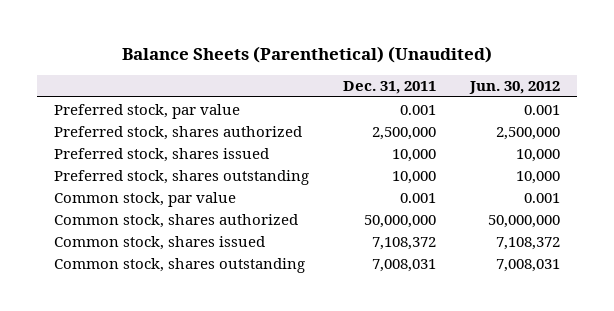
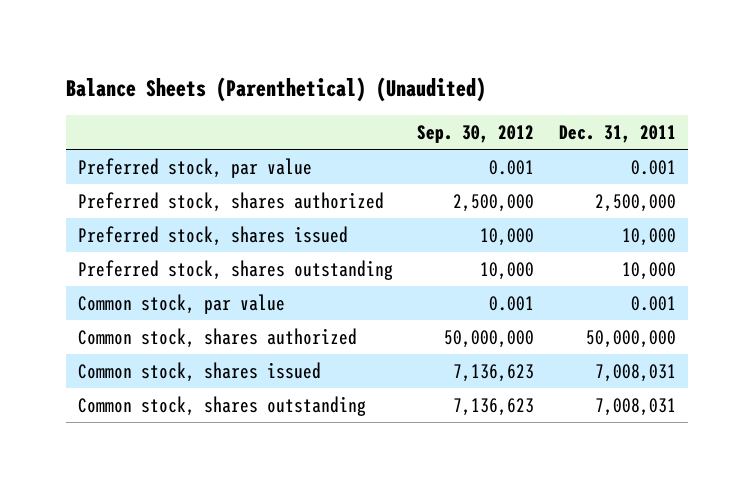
[469,81,561,95] Jun. 30, 2012 -> none
none -> [417,125,535,144] Sep. 30, 2012
[372,236,437,250] 7,108,372 -> [594,363,676,382] 7,008,031

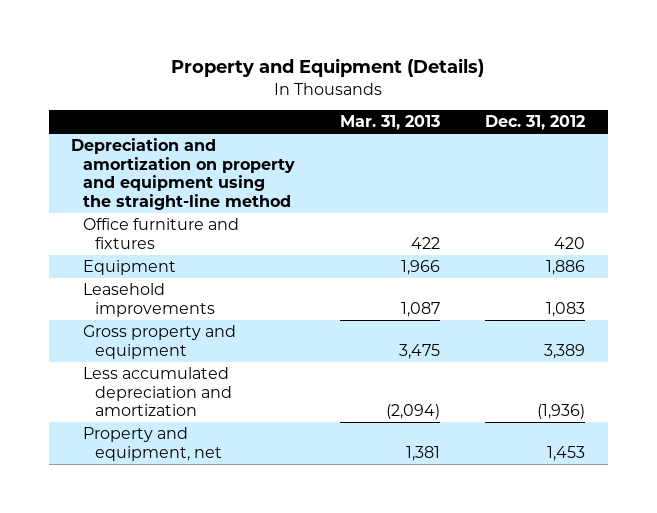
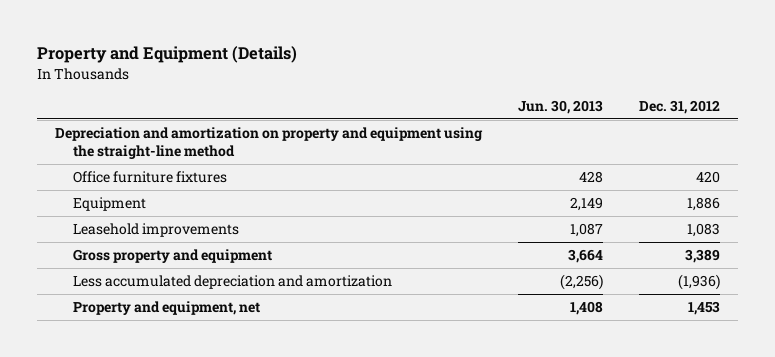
[340,115,441,131] Mar. 31, 2013 -> none
none -> [518,99,604,114] Jun. 30, 2013
[83,217,240,249] Office furniture and fixtures -> [73,170,228,183] Office furniture fixtures

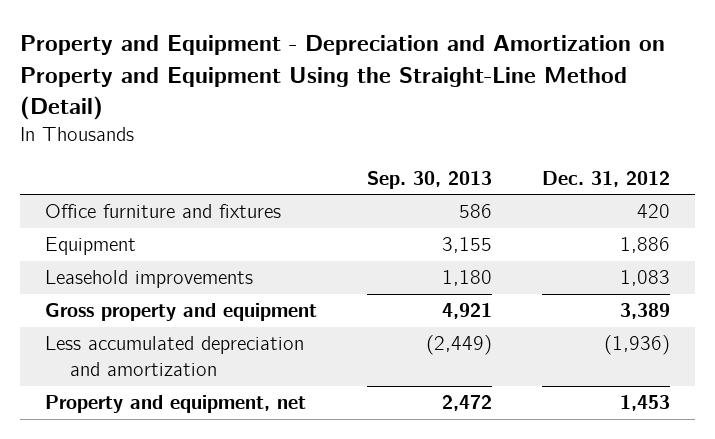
[37,46,298,64] Property and Equipment (Details) -> [19,35,665,121] Property and Equipment - Depreciation and Amortization on Property and Equipment Using the Straight-Line Method (Detail)
[518,99,604,114] Jun. 30, 2013 -> none
none -> [367,170,493,189] Sep. 30, 2013
[55,126,484,159] Depreciation and amortization on property and equipment using the straight-line method -> none
[73,170,228,183] Office furniture fixtures -> [44,204,281,219] Office furniture and fixtures

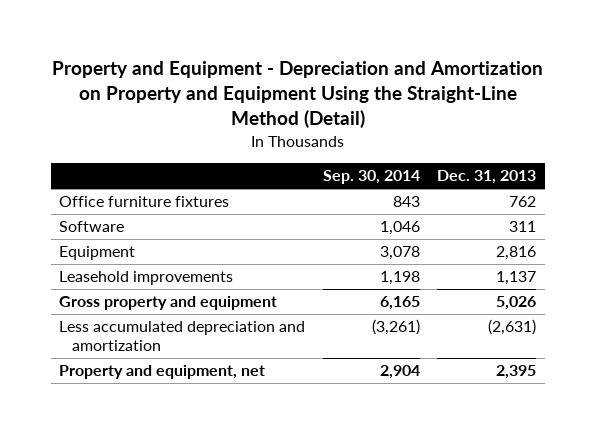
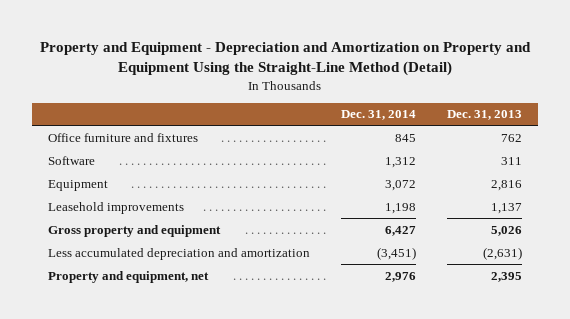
[322,170,420,185] Sep. 30, 2014 -> none
none -> [341,110,417,121] Dec. 31, 2014
[59,196,230,208] Office furniture fixtures -> [47,132,198,142] Office furniture and fixtures

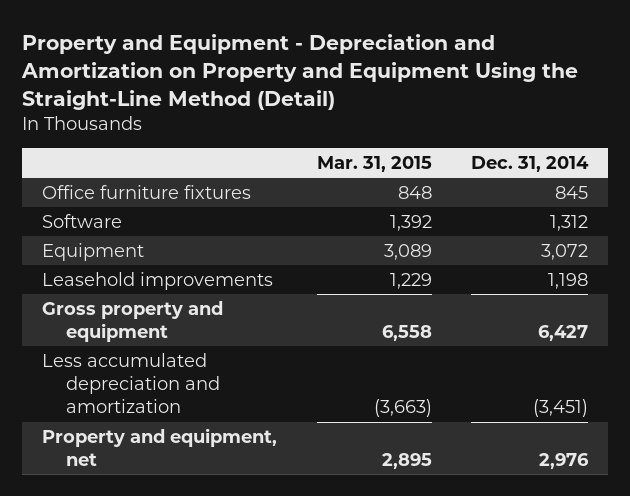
[447,110,523,121] Dec. 31, 2013 -> none
none -> [316,155,432,172] Mar. 31, 2015
[47,132,198,142] Office furniture and fixtures -> [42,184,252,199] Office furniture fixtures

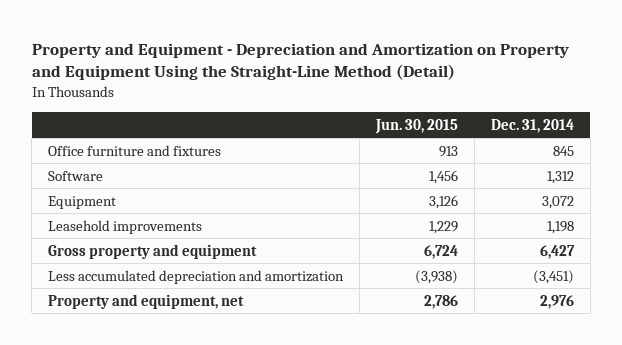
[316,155,432,172] Mar. 31, 2015 -> none
none -> [374,118,458,134] Jun. 30, 2015
[42,184,252,199] Office furniture fixtures -> [48,144,222,156] Office furniture and fixtures

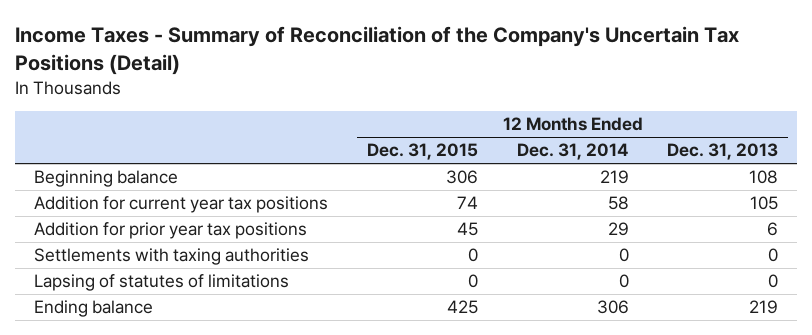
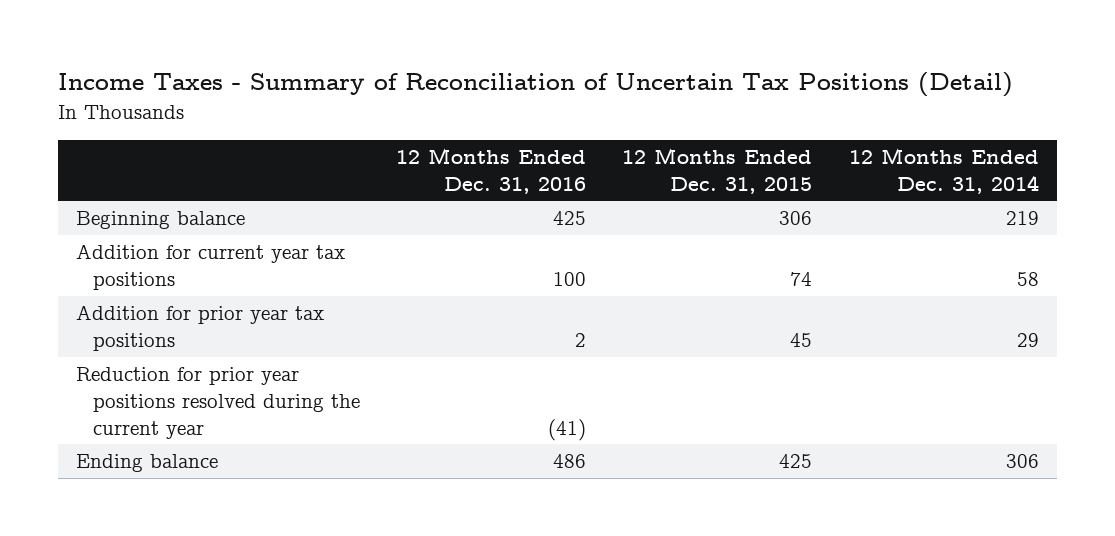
[15,26,740,75] Income Taxes - Summary of Reconciliation of the Company's Uncertain Tax Positions (Detail) -> [57,72,1013,98] Income Taxes - Summary of Reconciliation of Uncertain Tax Positions (Detail)
[667,143,779,161] Dec. 31, 2013 -> none
none -> [396,147,587,194] 12 Months Ended Dec. 31, 2016
[34,248,310,266] Settlements with taxing authorities -> none
[34,274,290,292] Lapsing of statutes of limitations -> none
none -> [75,367,360,439] Reduction for prior year positions resolved during the current year

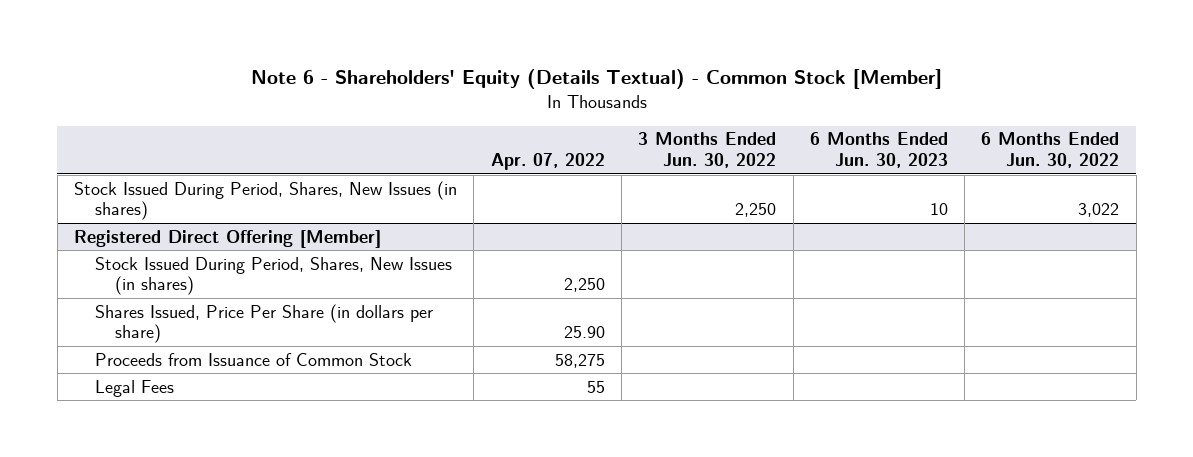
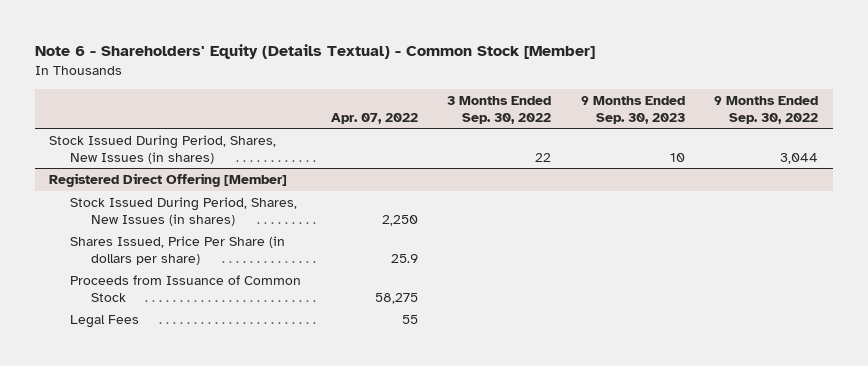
[638,132,777,169] 3 Months Ended Jun. 30, 2022 -> none
[809,132,948,169] 6 Months Ended Jun. 30, 2023 -> none
[981,132,1120,169] 6 Months Ended Jun. 30, 2022 -> none
none -> [447,96,552,124] 3 Months Ended Sep. 30, 2022
none -> [580,96,685,124] 9 Months Ended Sep. 30, 2023
none -> [714,96,819,124] 9 Months Ended Sep. 30, 2022
[563,326,605,339] 25.90 -> [390,253,418,263] 25.9

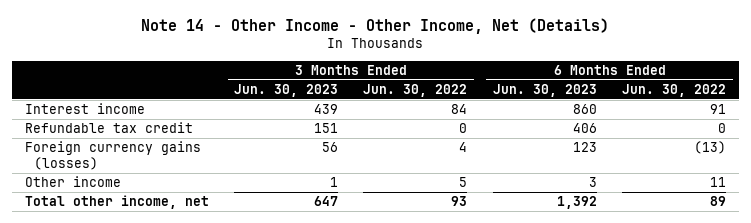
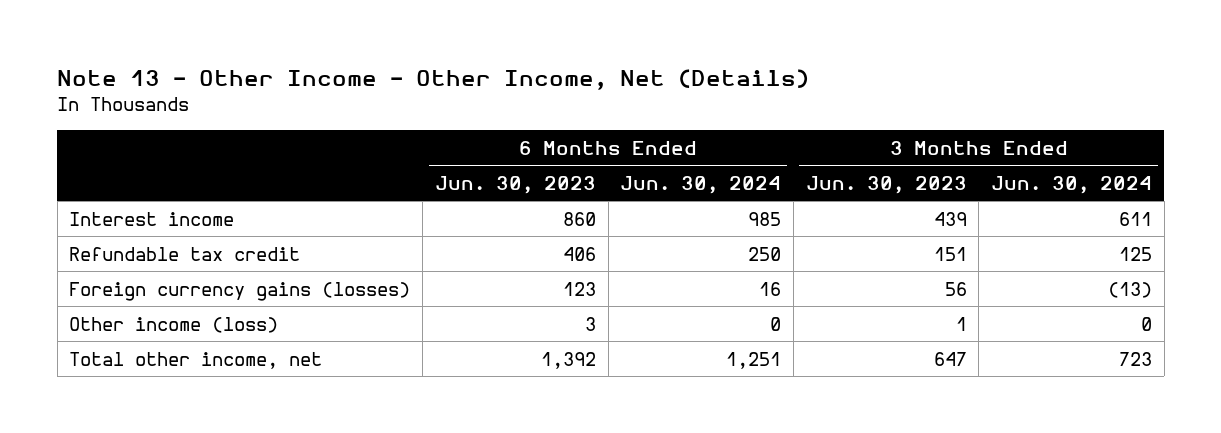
[141,18,610,35] Note 14 - Other Income - Other Income, Net (Details) -> [57,69,810,91] Note 13 - Other Income - Other Income, Net (Details)
[363,83,468,97] Jun. 30, 2022 -> none
[622,83,727,97] Jun. 30, 2022 -> none
none -> [620,175,782,194] Jun. 30, 2024
none -> [990,175,1152,194] Jun. 30, 2024
[24,176,121,188] Other income -> [69,316,279,333] Other income (loss)

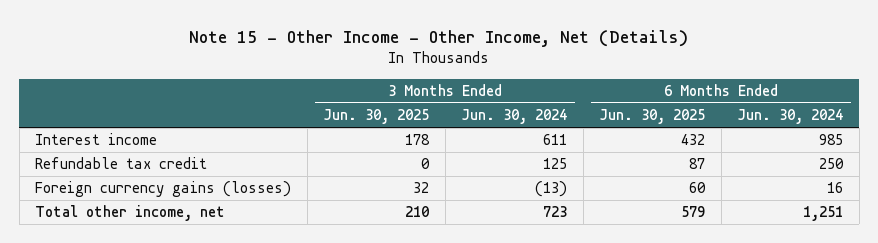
[57,69,810,91] Note 13 - Other Income - Other Income, Net (Details) -> [189,29,689,47] Note 15 - Other Income - Other Income, Net (Details)
[434,175,596,194] Jun. 30, 2023 -> none
[805,175,967,194] Jun. 30, 2023 -> none
none -> [323,109,430,125] Jun. 30, 2025
none -> [599,109,706,125] Jun. 30, 2025
[69,316,279,333] Other income (loss) -> none

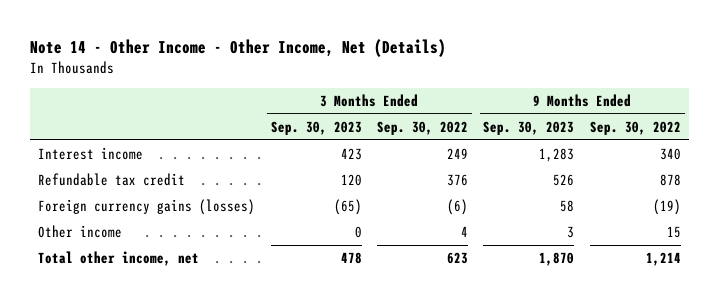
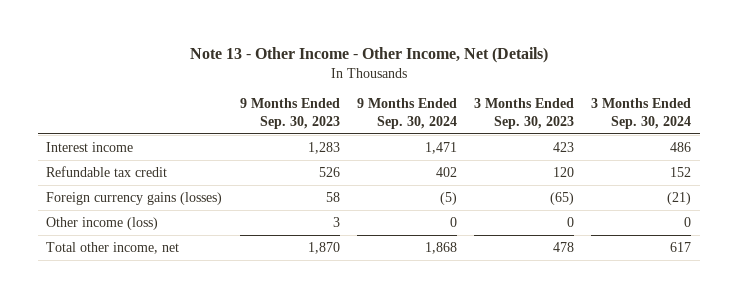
[30,39,447,58] Note 14 - Other Income - Other Income, Net (Details) -> [189,47,548,64] Note 13 - Other Income - Other Income, Net (Details)
[377,120,469,135] Sep. 30, 2022 -> none
[589,120,681,135] Sep. 30, 2022 -> none
none -> [356,98,457,129] 9 Months Ended Sep. 30, 2024
none -> [591,98,692,129] 3 Months Ended Sep. 30, 2024
[38,225,123,239] Other income -> [46,216,159,230] Other income (loss)

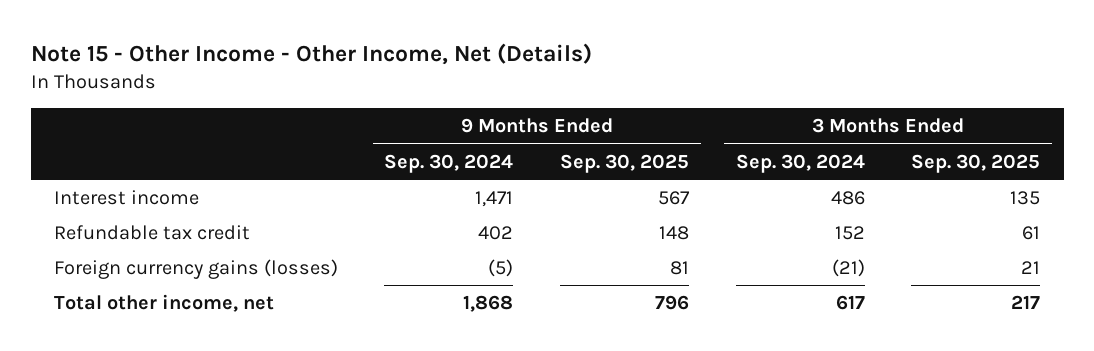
[189,47,548,64] Note 13 - Other Income - Other Income, Net (Details) -> [30,43,592,66] Note 15 - Other Income - Other Income, Net (Details)
[239,98,340,129] 9 Months Ended Sep. 30, 2023 -> none
[474,98,575,129] 3 Months Ended Sep. 30, 2023 -> none
none -> [560,153,690,173] Sep. 30, 2025
none -> [911,153,1041,173] Sep. 30, 2025
[46,216,159,230] Other income (loss) -> none

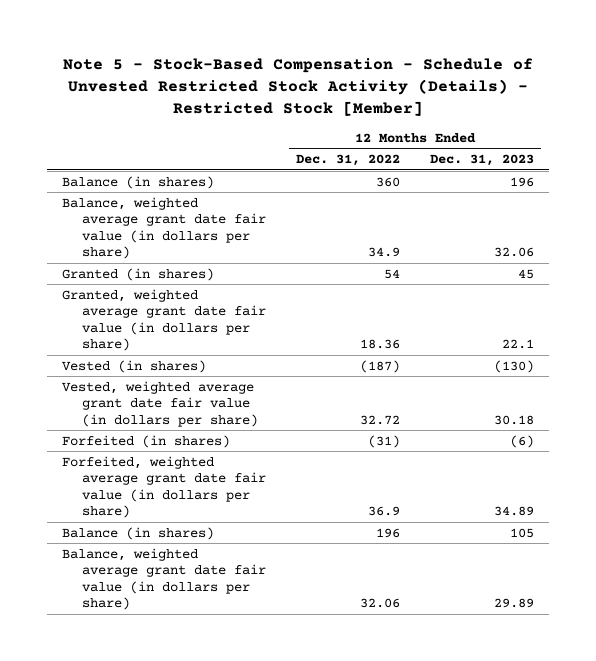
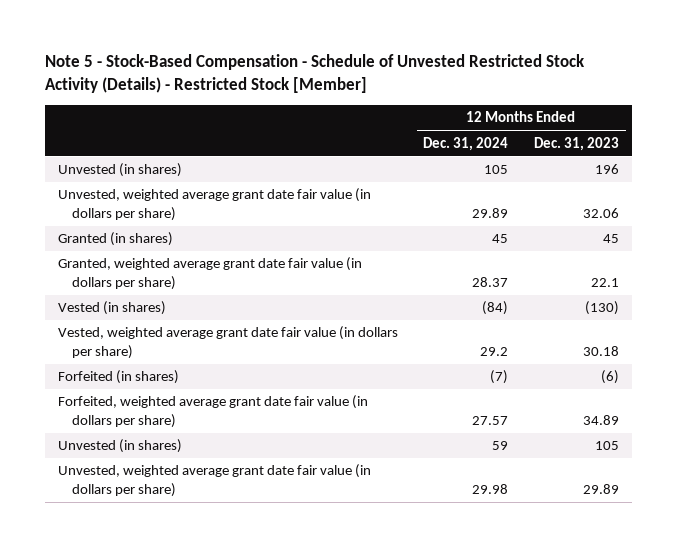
[296,154,401,167] Dec. 31, 2022 -> none
none -> [423,136,509,151] Dec. 31, 2024
[61,175,214,189] Balance (in shares) -> [57,163,182,178] Unvested (in shares)
[61,196,267,260] Balance, weighted average grant date fair value (in dollars per share) -> [57,188,371,222] Unvested, weighted average grant date fair value (in dollars per share)
[61,526,214,540] Balance (in shares) -> [57,439,182,454] Unvested (in shares)
[61,547,267,611] Balance, weighted average grant date fair value (in dollars per share) -> [57,464,371,498] Unvested, weighted average grant date fair value (in dollars per share)

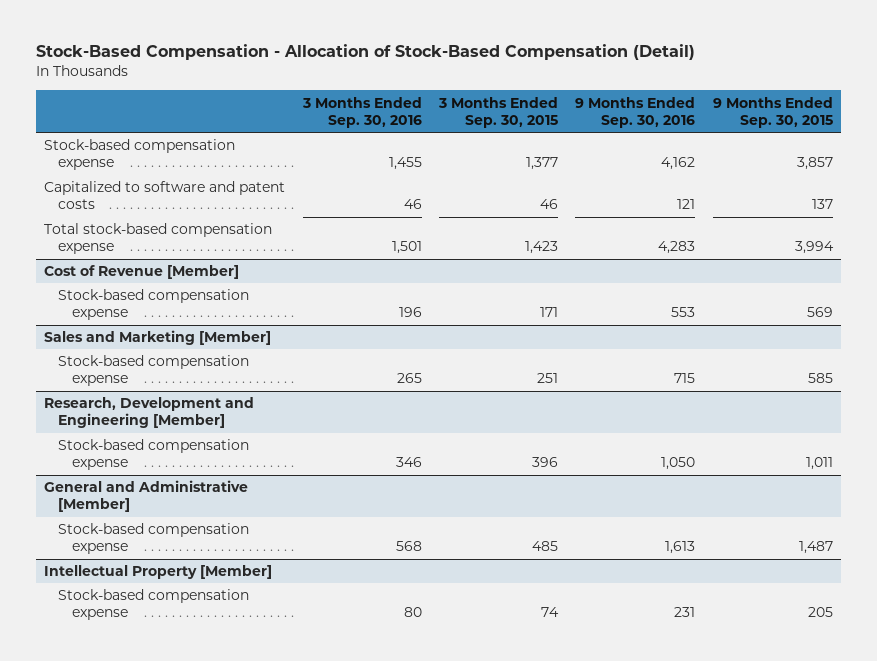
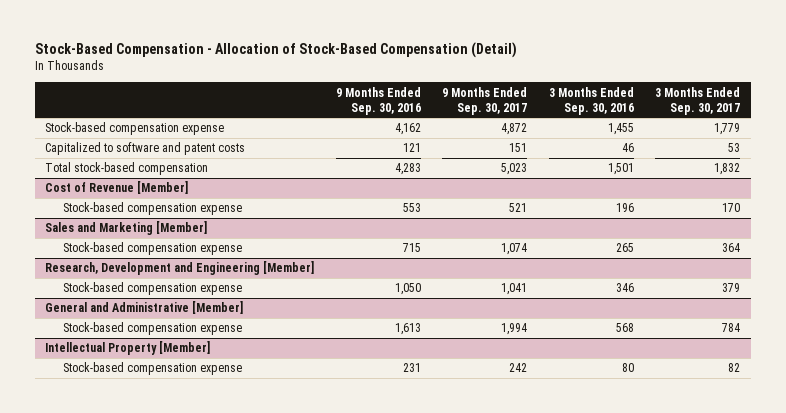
[437,96,558,128] 3 Months Ended Sep. 30, 2015 -> none
[712,96,833,128] 9 Months Ended Sep. 30, 2015 -> none
none -> [442,86,528,115] 9 Months Ended Sep. 30, 2017
none -> [655,86,741,115] 3 Months Ended Sep. 30, 2017
[44,223,273,255] Total stock-based compensation expense -> [45,162,209,176] Total stock-based compensation

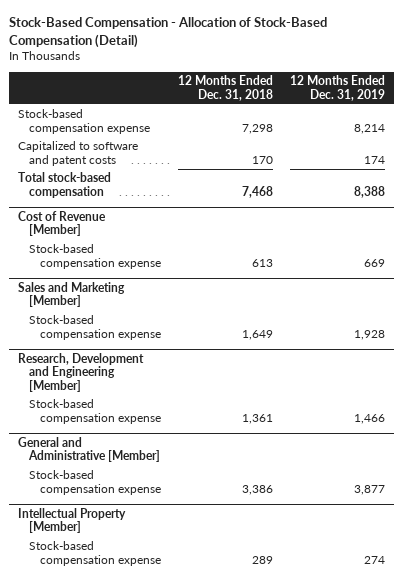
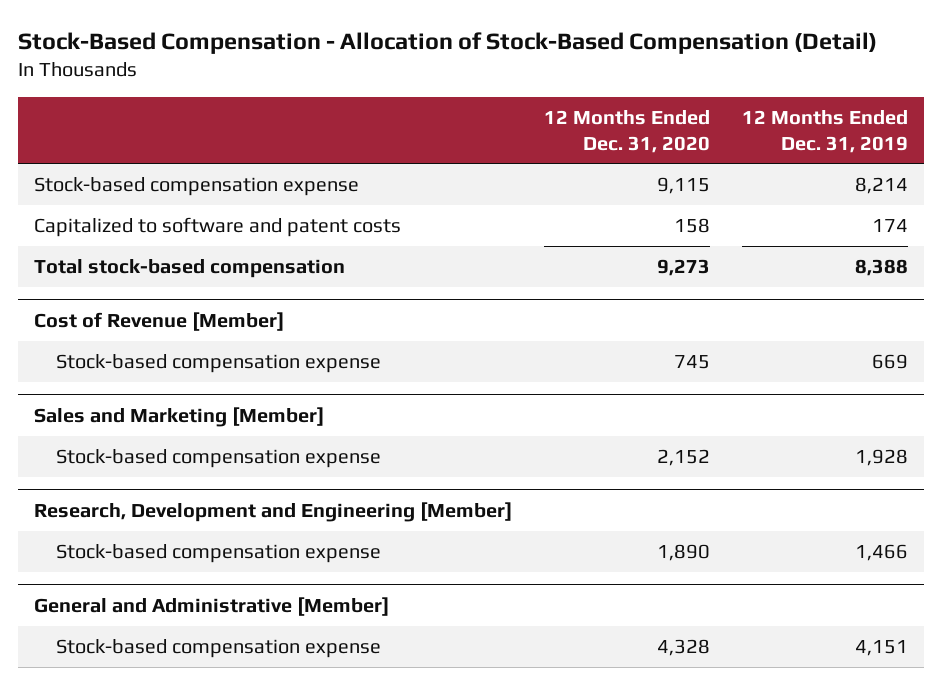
[178,75,274,101] 12 Months Ended Dec. 31, 2018 -> none
none -> [543,109,710,153] 12 Months Ended Dec. 31, 2020
[17,508,126,534] Intellectual Property [Member] -> none
[28,541,162,566] Stock-based compensation expense -> none
[354,484,386,495] 3,877 -> [854,639,908,656] 4,151

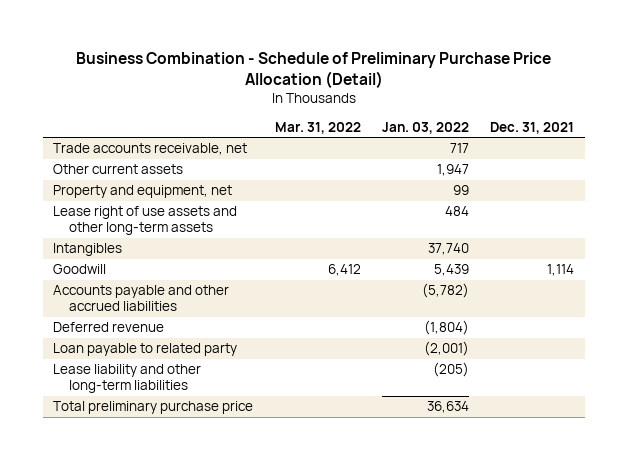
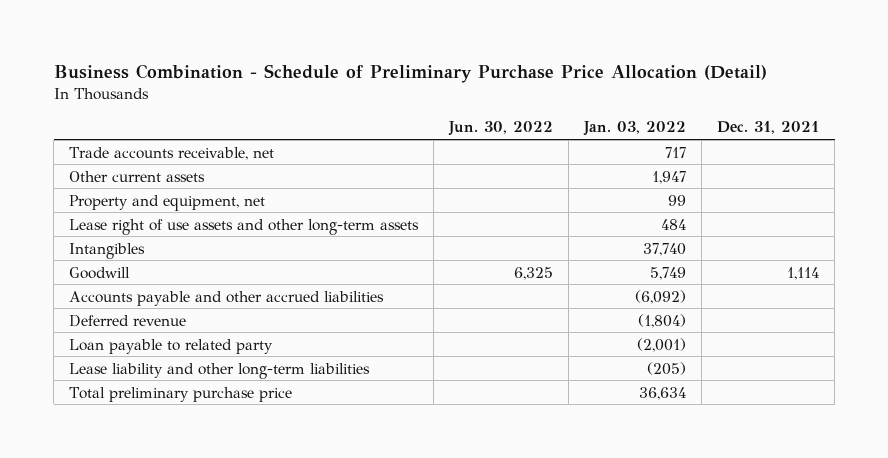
[274,121,361,134] Mar. 31, 2022 -> none
none -> [448,121,554,137] Jun. 30, 2022
[433,264,469,277] 5,439 -> [650,266,687,280] 5,749
[421,283,469,299] (5,782) -> [635,289,687,304] (6,092)

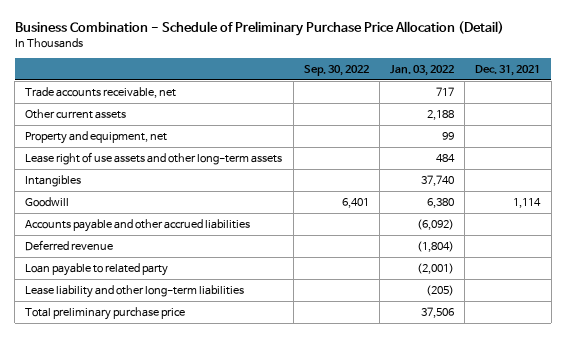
[448,121,554,137] Jun. 30, 2022 -> none
none -> [303,64,369,76] Sep. 30, 2022
[652,170,687,184] 1,947 -> [427,109,455,120] 2,188
[650,266,687,280] 5,749 -> [427,197,455,208] 6,380
[639,386,687,400] 36,634 -> [421,306,455,318] 37,506

